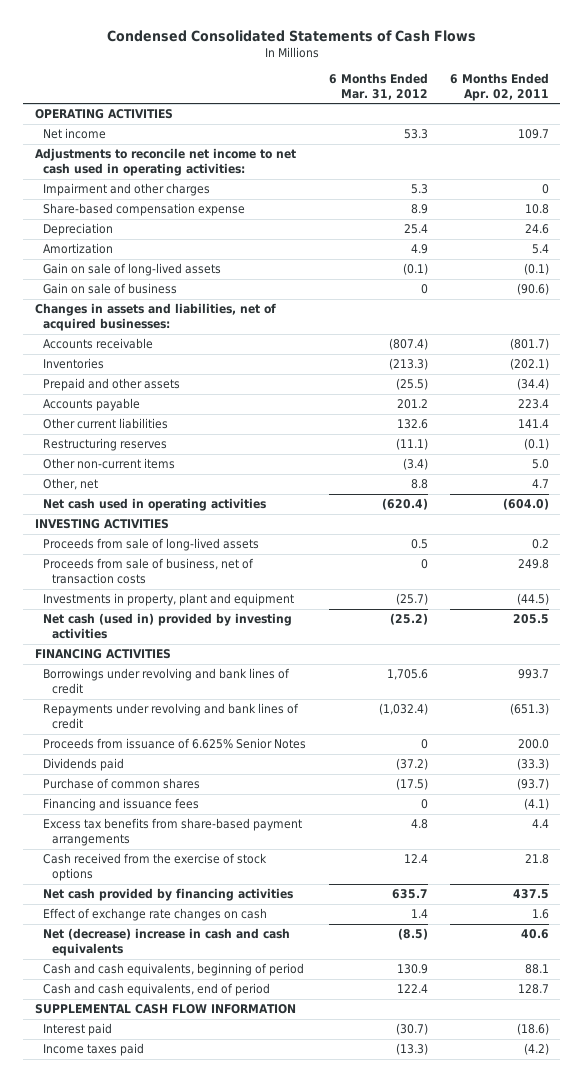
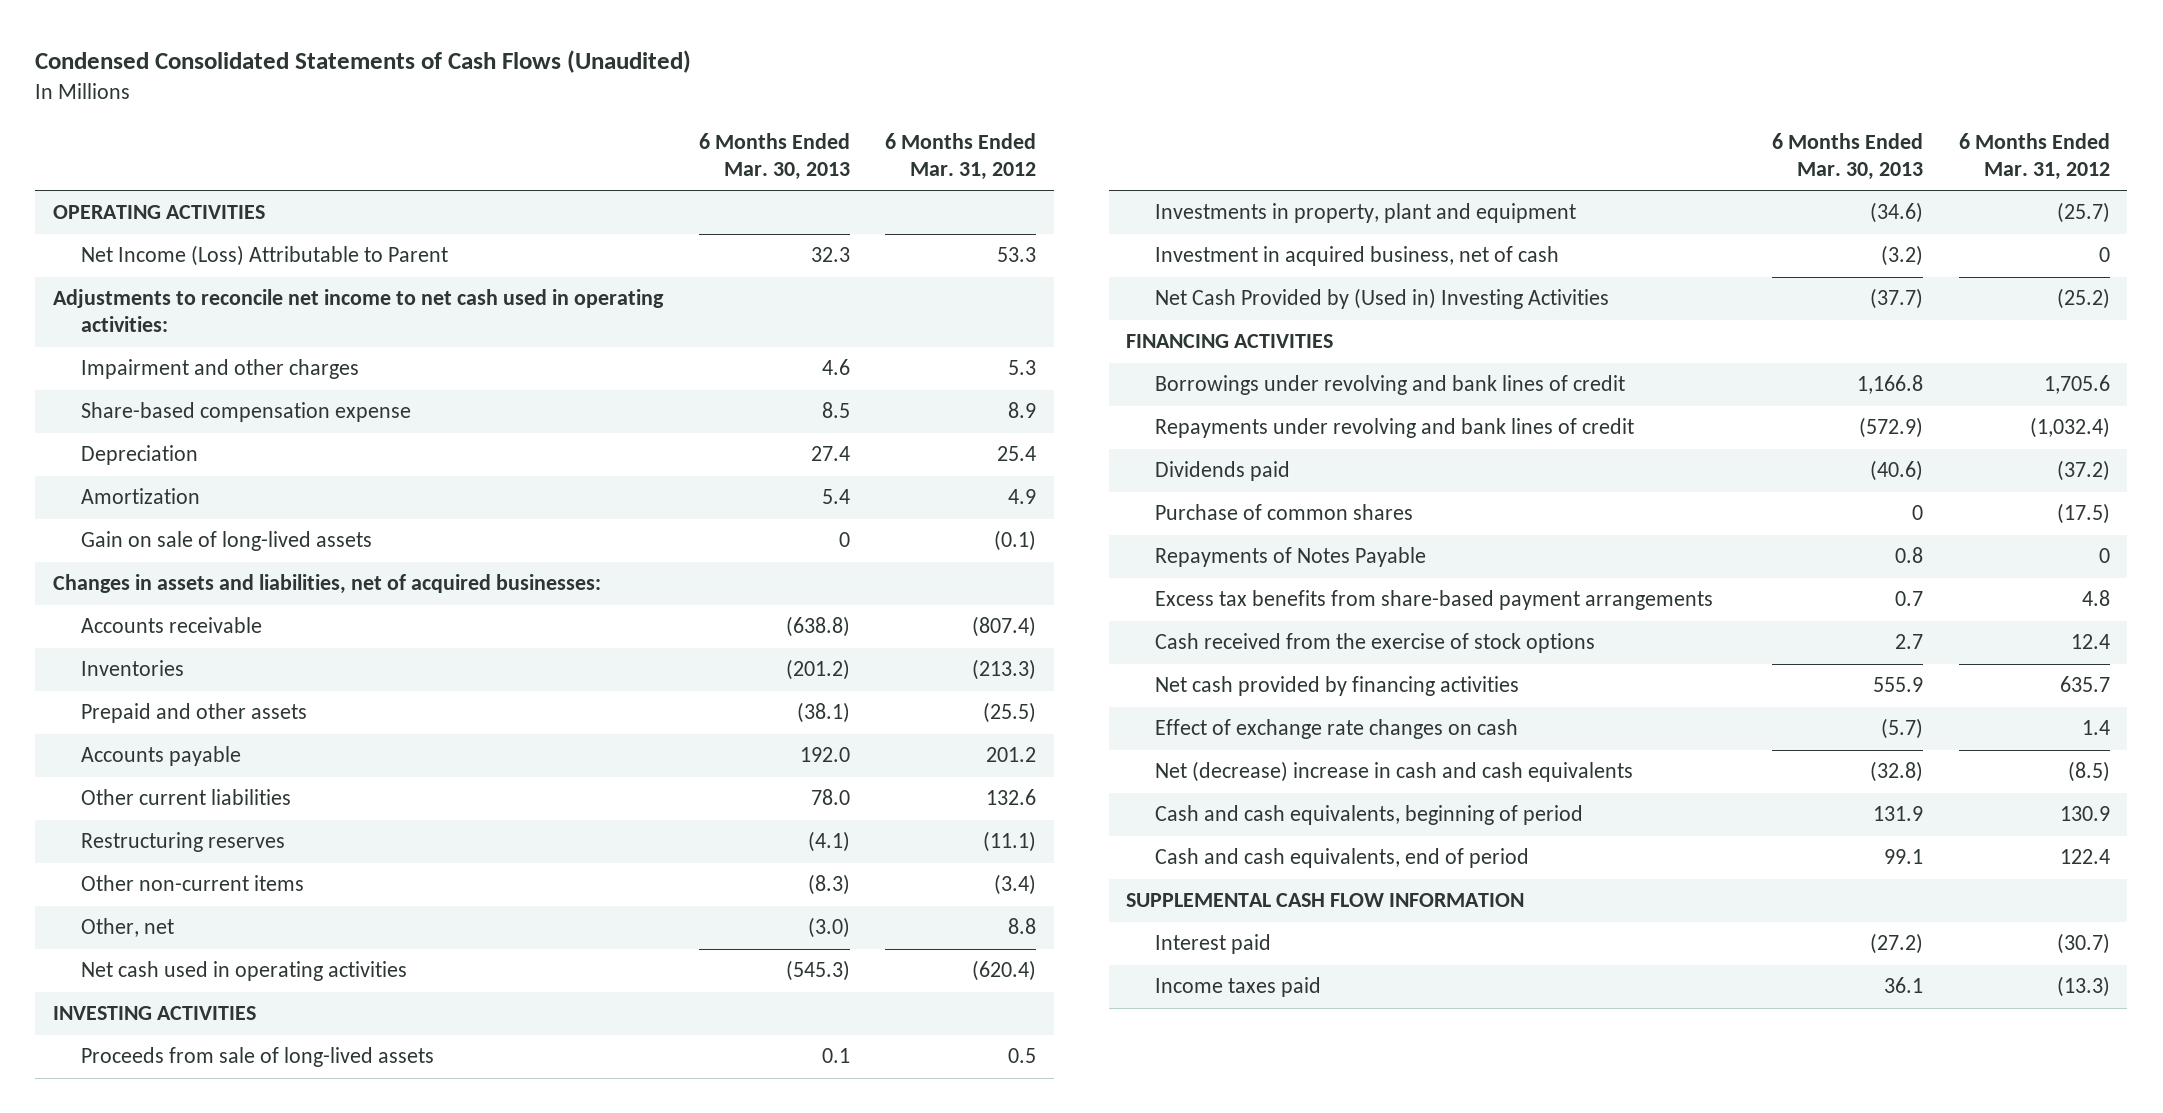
[106,30,476,43] Condensed Consolidated Statements of Cash Flows -> [35,50,692,74] Condensed Consolidated Statements of Cash Flows (Unaudited)
[449,73,549,101] 6 Months Ended Apr. 02, 2011 -> none
none -> [698,133,850,181] 6 Months Ended Mar. 30, 2013
[43,128,107,140] Net income -> [81,245,449,267] Net Income (Loss) Attributable to Parent
[43,283,178,295] Gain on sale of business -> none
[43,558,255,584] Proceeds from sale of business, net of transaction costs -> none
none -> [1154,246,1559,267] Investment in acquired business, net of cash
[43,613,293,639] Net cash (used in) provided by investing activities -> [1154,288,1609,310] Net Cash Provided by (Used in) Investing Activities
[43,738,307,750] Proceeds from issuance of 6.625% Senior Notes -> none
[43,798,200,812] Financing and issuance fees -> none
none -> [1154,547,1426,568] Repayments of Notes Payable

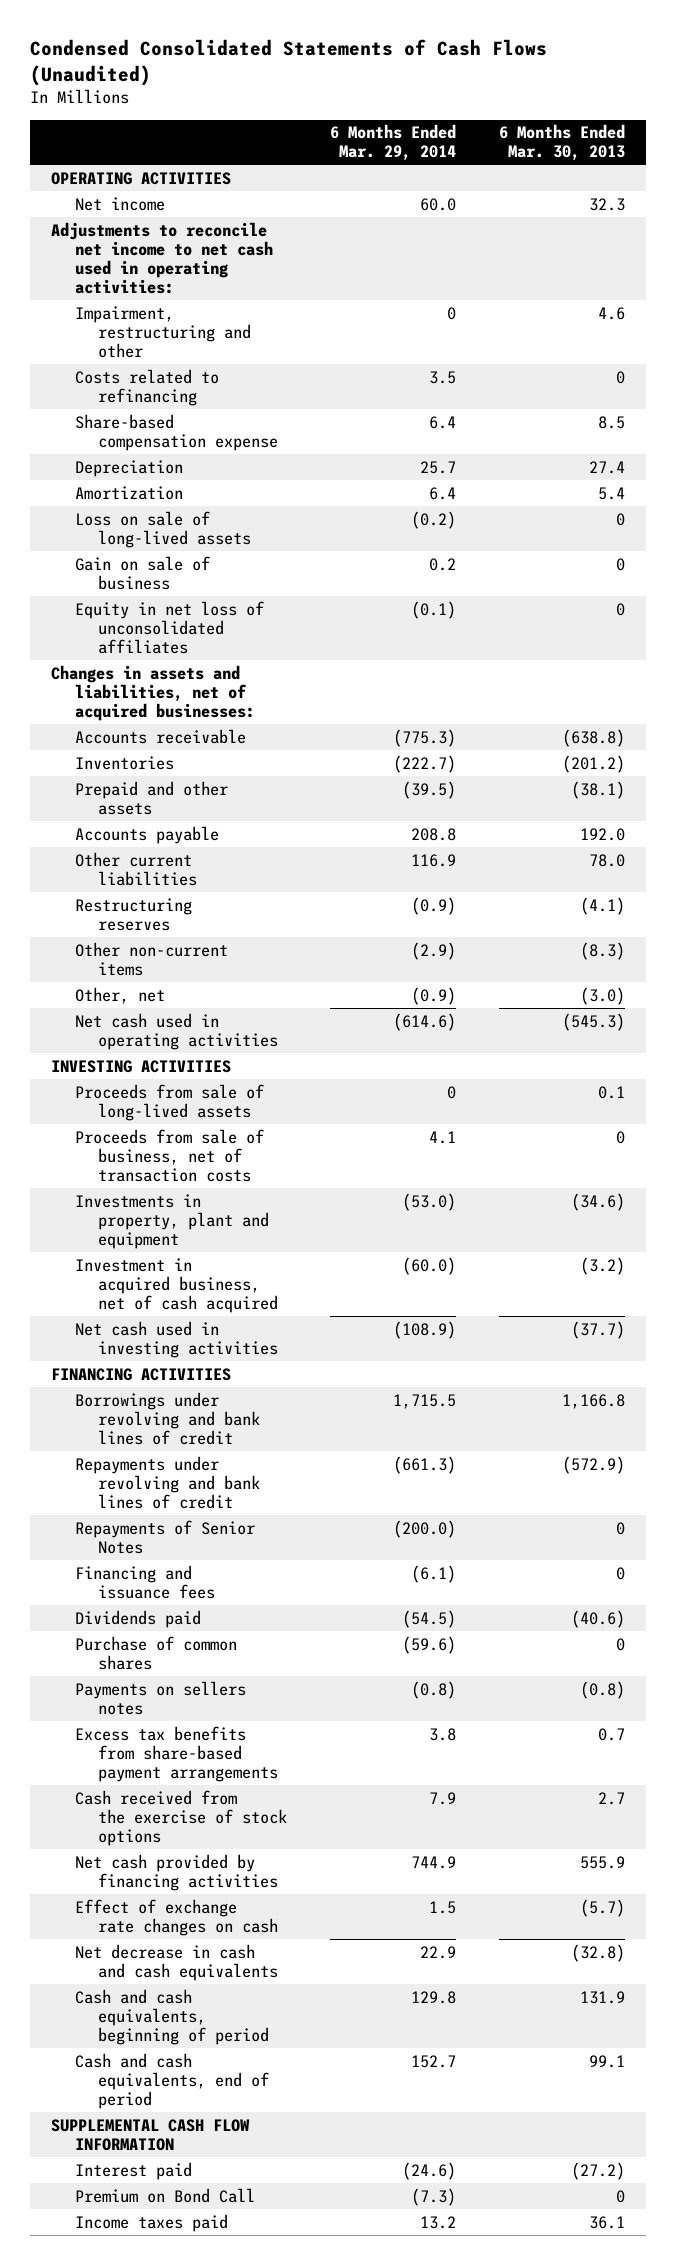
[885,133,1037,181] 6 Months Ended Mar. 31, 2012 -> none
none -> [329,124,456,162] 6 Months Ended Mar. 29, 2014
[81,245,449,267] Net Income (Loss) Attributable to Parent -> [74,196,165,211] Net income
[81,359,360,380] Impairment and other charges -> [74,305,251,358] Impairment, restructuring and other
none -> [74,368,219,406] Costs related to refinancing
[81,531,373,552] Gain on sale of long-lived assets -> [74,510,251,548] Loss on sale of long-lived assets
none -> [74,555,210,590] Gain on sale of business
none -> [74,600,264,654] Equity in net loss of unconsolidated affiliates
none -> [74,1128,264,1182] Proceeds from sale of business, net of transaction costs
[1154,246,1559,267] Investment in acquired business, net of cash -> [74,1257,278,1313] Investment in acquired business, net of cash acquired
[1154,288,1609,310] Net Cash Provided by (Used in) Investing Activities -> [74,1320,278,1358] Net cash used in investing activities
none -> [74,1519,255,1554] Repayments of Senior Notes
none -> [74,1564,215,1599] Financing and issuance fees
[1154,547,1426,568] Repayments of Notes Payable -> none
none -> [74,1680,246,1715] Payments on sellers notes
[1154,761,1633,783] Net (decrease) increase in cash and cash equivalents -> [74,1943,278,1981] Net decrease in cash and cash equivalents
none -> [74,2187,255,2203] Premium on Bond Call

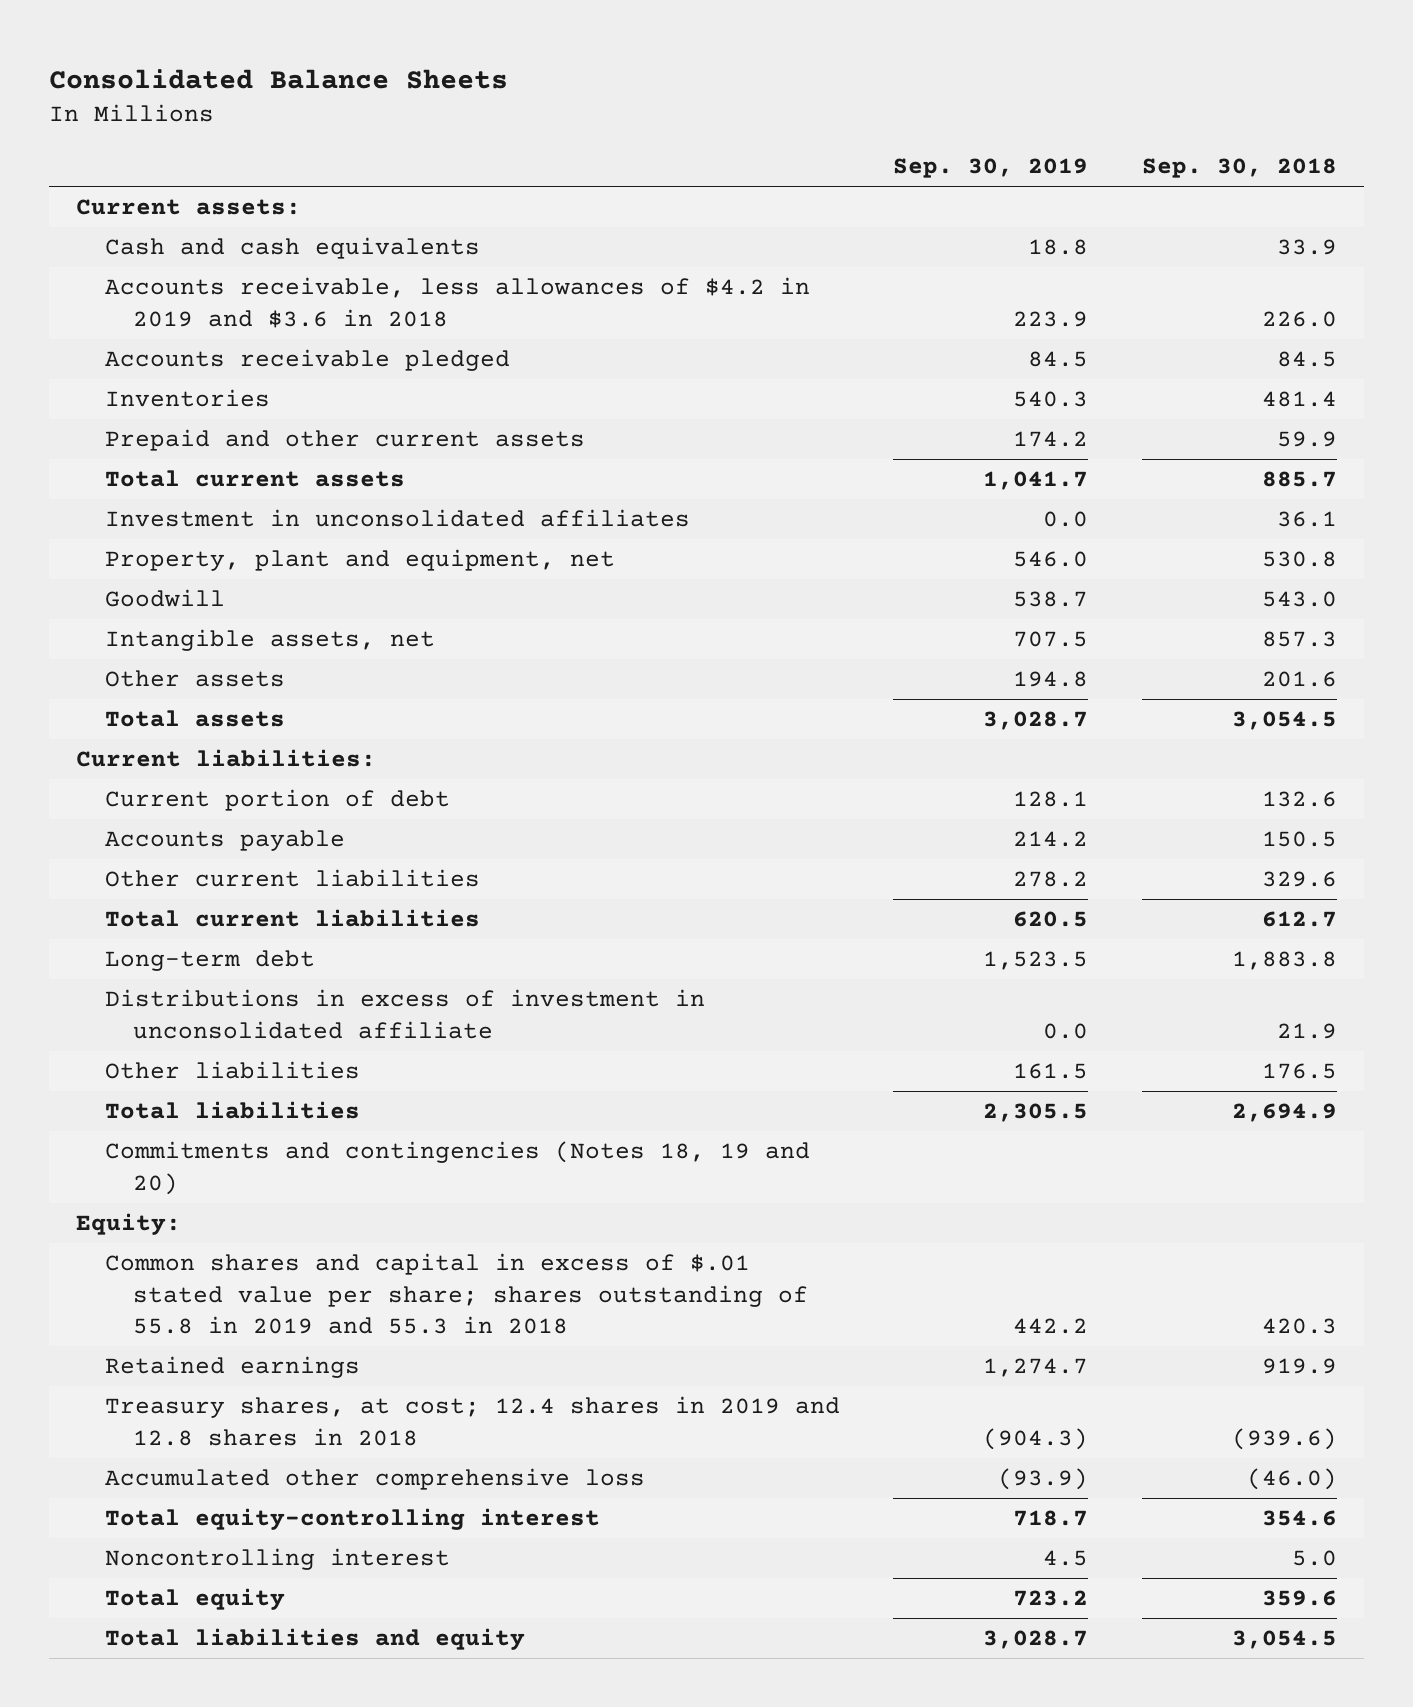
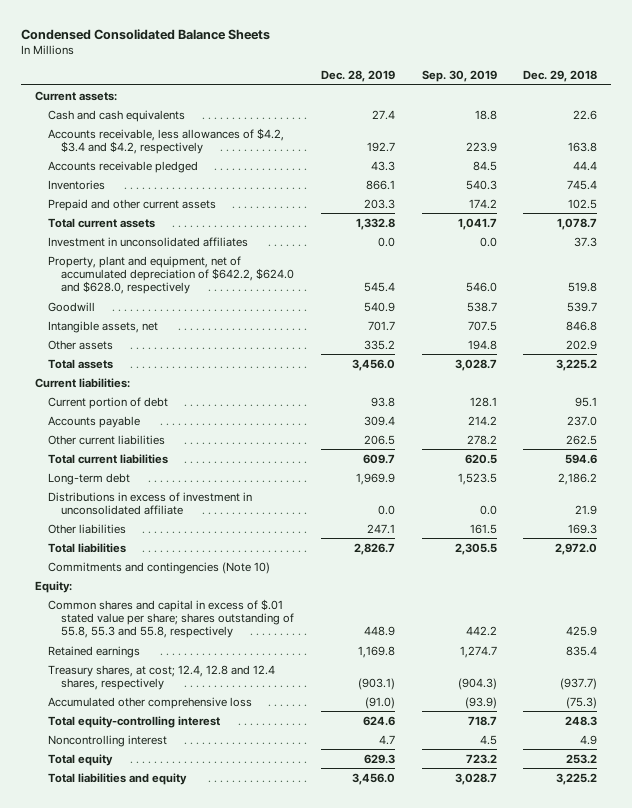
[49,68,509,89] Consolidated Balance Sheets -> [21,28,271,40] Condensed Consolidated Balance Sheets
[1142,157,1338,178] Sep. 30, 2018 -> none
none -> [320,69,395,82] Dec. 28, 2019
none -> [523,69,598,82] Dec. 29, 2018
[104,277,810,328] Accounts receivable, less allowances of $4.2 in 2019 and $3.6 in 2018 -> [47,127,284,154] Accounts receivable, less allowances of $4.2, $3.4 and $4.2, respectively
[104,549,615,572] Property, plant and equipment, net -> [47,255,295,295] Property, plant and equipment, net of accumulated depreciation of $642.2, $624.0 and $628.0, respectively
[104,1141,810,1195] Commitments and contingencies (Notes 18, 19 and 20) -> [47,561,270,574] Commitments and contingencies (Note 10)
[104,1253,808,1335] Common shares and capital in excess of $.01 stated value per share; shares outstanding of 55.8 in 2019 and 55.3 in 2018 -> [47,598,295,639] Common shares and capital in excess of $.01 stated value per share; shares outstanding of 55.8, 55.3 and 55.8, respectively
[104,1396,840,1446] Treasury shares, at cost; 12.4 shares in 2019 and 12.8 shares in 2018 -> [47,664,275,690] Treasury shares, at cost; 12.4, 12.8 and 12.4 shares, respectively

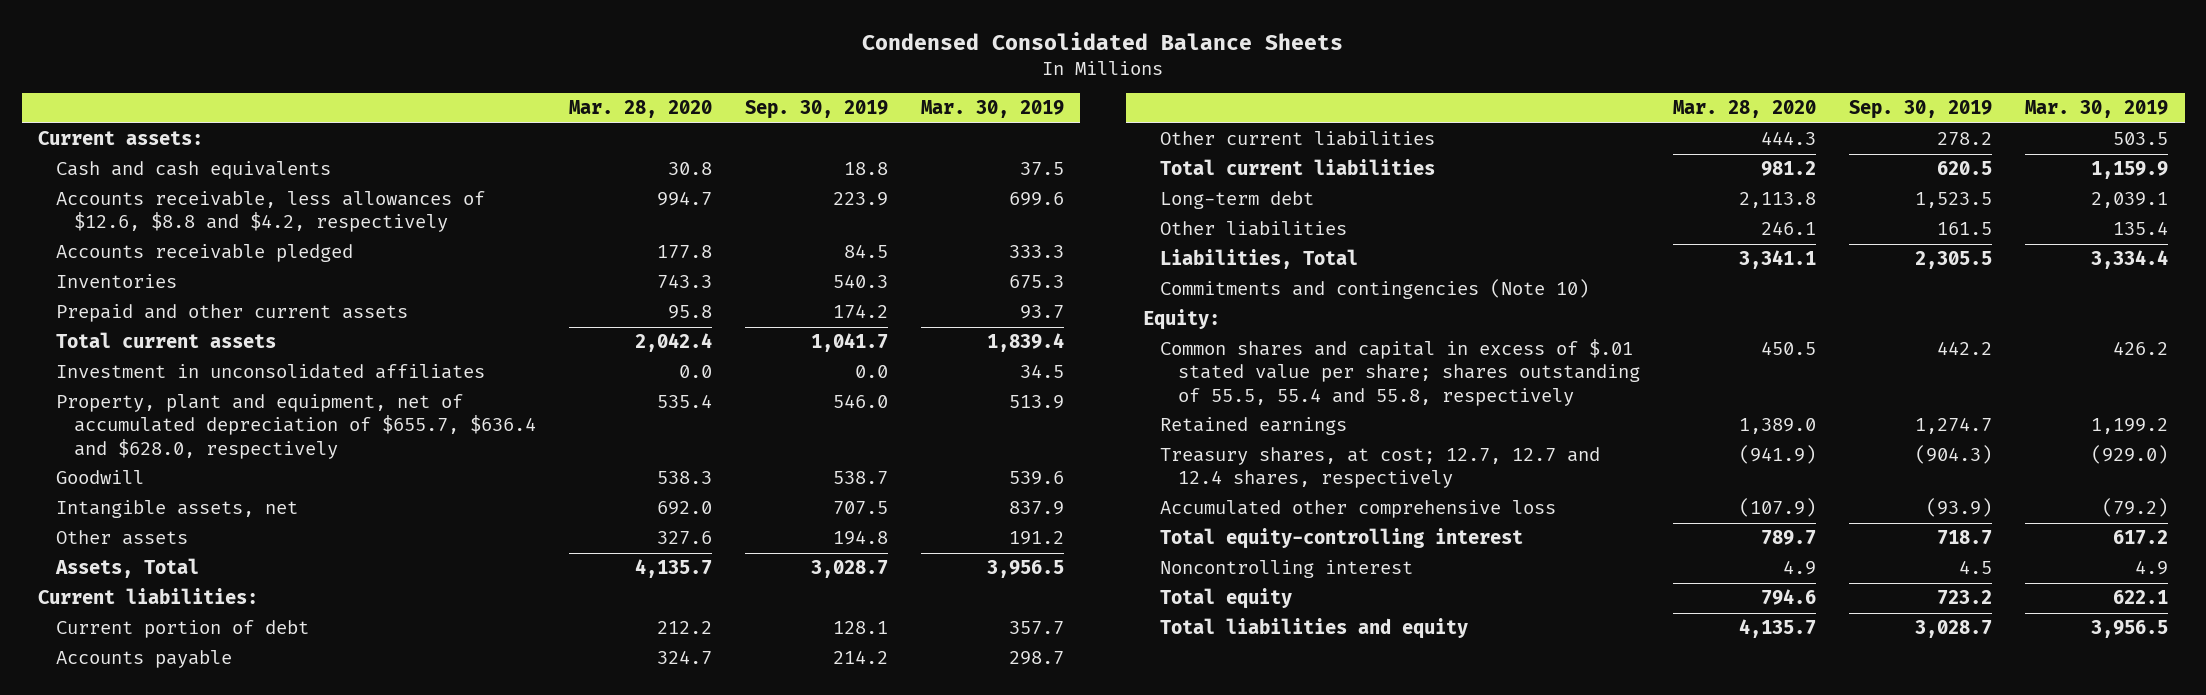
[320,69,395,82] Dec. 28, 2019 -> none
[523,69,598,82] Dec. 29, 2018 -> none
none -> [568,100,712,119] Mar. 28, 2020
none -> [920,100,1064,119] Mar. 30, 2019
[47,127,284,154] Accounts receivable, less allowances of $4.2, $3.4 and $4.2, respectively -> [55,191,485,233] Accounts receivable, less allowances of $12.6, $8.8 and $4.2, respectively
[47,255,295,295] Property, plant and equipment, net of accumulated depreciation of $642.2, $624.0 and $628.0, respectively -> [55,394,536,459] Property, plant and equipment, net of accumulated depreciation of $655.7, $636.4 and $628.0, respectively
[47,358,113,369] Total assets -> [54,558,199,579] Assets, Total
[47,491,252,515] Distributions in excess of investment in unconsolidated affiliate -> none
[47,542,126,553] Total liabilities -> [1160,249,1359,270] Liabilities, Total
[47,598,295,639] Common shares and capital in excess of $.01 stated value per share; shares outstanding of 55.8, 55.3 and 55.8, respectively -> [1160,339,1640,406] Common shares and capital in excess of $.01 stated value per share; shares outstanding of 55.5, 55.4 and 55.8, respectively
[47,664,275,690] Treasury shares, at cost; 12.4, 12.8 and 12.4 shares, respectively -> [1160,447,1601,489] Treasury shares, at cost; 12.7, 12.7 and 12.4 shares, respectively

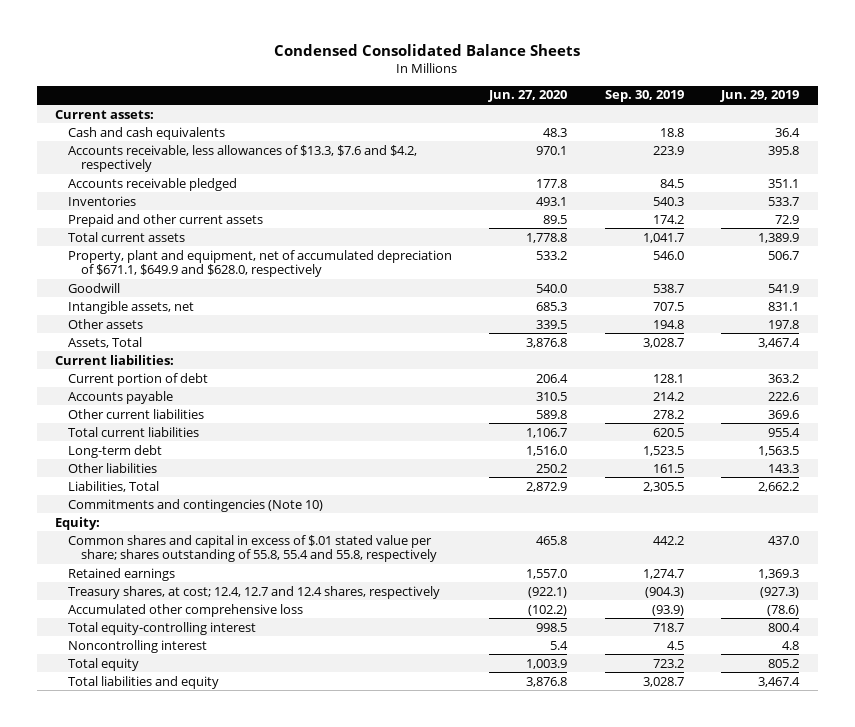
[568,100,712,119] Mar. 28, 2020 -> none
[920,100,1064,119] Mar. 30, 2019 -> none
none -> [488,90,568,103] Jun. 27, 2020
none -> [720,90,800,103] Jun. 29, 2019
[55,191,485,233] Accounts receivable, less allowances of $12.6, $8.8 and $4.2, respectively -> [67,144,417,173] Accounts receivable, less allowances of $13.3, $7.6 and $4.2, respectively
[55,364,485,380] Investment in unconsolidated affiliates -> none
[55,394,536,459] Property, plant and equipment, net of accumulated depreciation of $655.7, $636.4 and $628.0, respectively -> [67,249,452,278] Property, plant and equipment, net of accumulated depreciation of $671.1, $649.9 and $628.0, respectively
[1160,339,1640,406] Common shares and capital in excess of $.01 stated value per share; shares outstanding of 55.5, 55.4 and 55.8, respectively -> [67,534,437,563] Common shares and capital in excess of $.01 stated value per share; shares outstanding of 55.8, 55.4 and 55.8, respectively
[1160,447,1601,489] Treasury shares, at cost; 12.7, 12.7 and 12.4 shares, respectively -> [67,585,440,599] Treasury shares, at cost; 12.4, 12.7 and 12.4 shares, respectively

